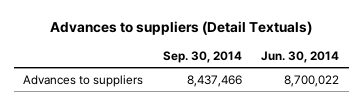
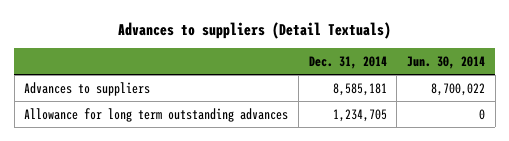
[162,50,242,63] Sep. 30, 2014 -> none
none -> [308,56,387,70] Dec. 31, 2014
none -> [24,107,289,122] Allowance for long term outstanding advances

